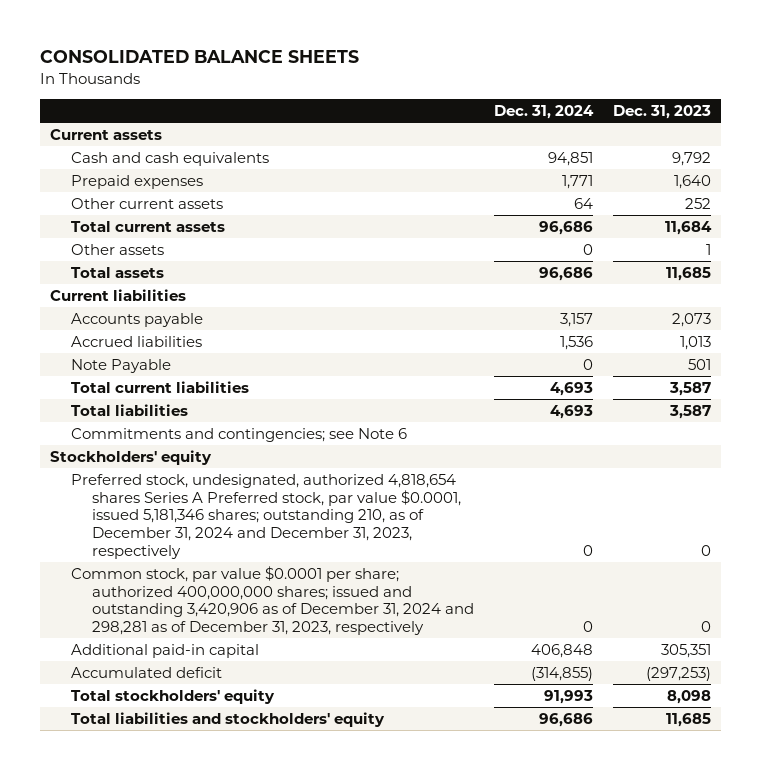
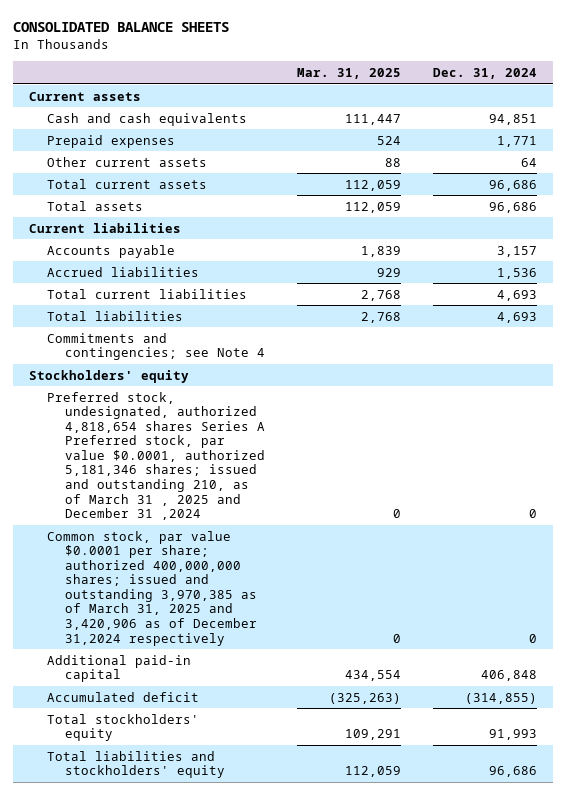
[612,104,711,119] Dec. 31, 2023 -> none
none -> [296,68,401,80] Mar. 31, 2025
[70,243,164,255] Other assets -> none
[70,358,171,373] Note Payable -> none
[70,427,407,442] Commitments and contingencies; see Note 6 -> [46,332,265,361] Commitments and contingencies; see Note 4
[70,473,462,559] Preferred stock, undesignated, authorized 4,818,654 shares Series A Preferred stock, par value $0.0001, issued 5,181,346 shares; outstanding 210, as of December 31, 2024 and December 31, 2023, respectively -> [46,391,265,521] Preferred stock, undesignated, authorized 4,818,654 shares Series A Preferred stock, par value $0.0001, authorized 5,181,346 shares; issued and outstanding 210, as of March 31 , 2025 and December 31 ,2024
[70,565,475,636] Common stock, par value $0.0001 per share; authorized 400,000,000 shares; issued and outstanding 3,420,906 as of December 31, 2024 and 298,281 as of December 31, 2023, respectively -> [46,530,257,646] Common stock, par value $0.0001 per share; authorized 400,000,000 shares; issued and outstanding 3,970,385 as of March 31, 2025 and 3,420,906 as of December 31,2024 respectively

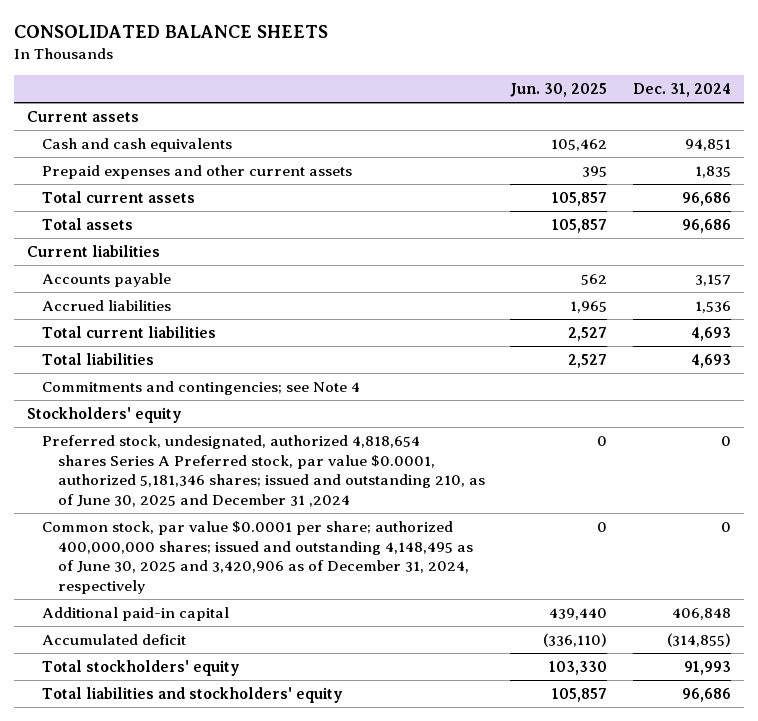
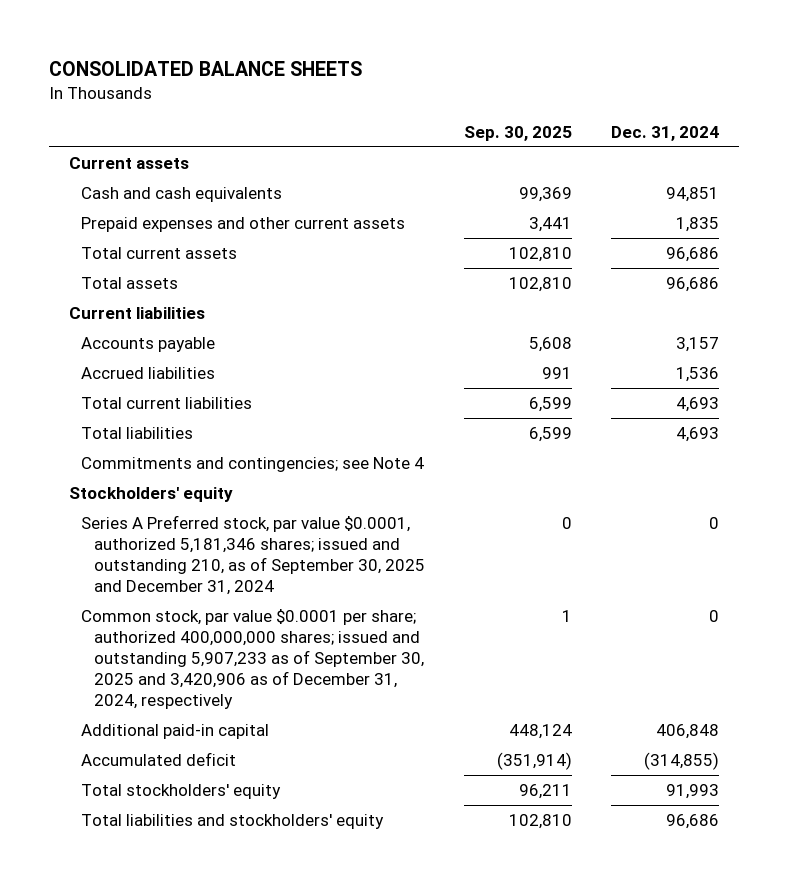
[510,82,608,97] Jun. 30, 2025 -> none
none -> [463,125,572,141] Sep. 30, 2025
[42,435,485,507] Preferred stock, undesignated, authorized 4,818,654 shares Series A Preferred stock, par value $0.0001, authorized 5,181,346 shares; issued and outstanding 210, as of June 30, 2025 and December 31 ,2024 -> [81,515,425,596] Series A Preferred stock, par value $0.0001, authorized 5,181,346 shares; issued and outstanding 210, as of September 30, 2025 and December 31, 2024
[42,521,473,594] Common stock, par value $0.0001 per share; authorized 400,000,000 shares; issued and outstanding 4,148,495 as of June 30, 2025 and 3,420,906 as of December 31, 2024, respectively -> [81,609,424,710] Common stock, par value $0.0001 per share; authorized 400,000,000 shares; issued and outstanding 5,907,233 as of September 30, 2025 and 3,420,906 as of December 31, 2024, respectively

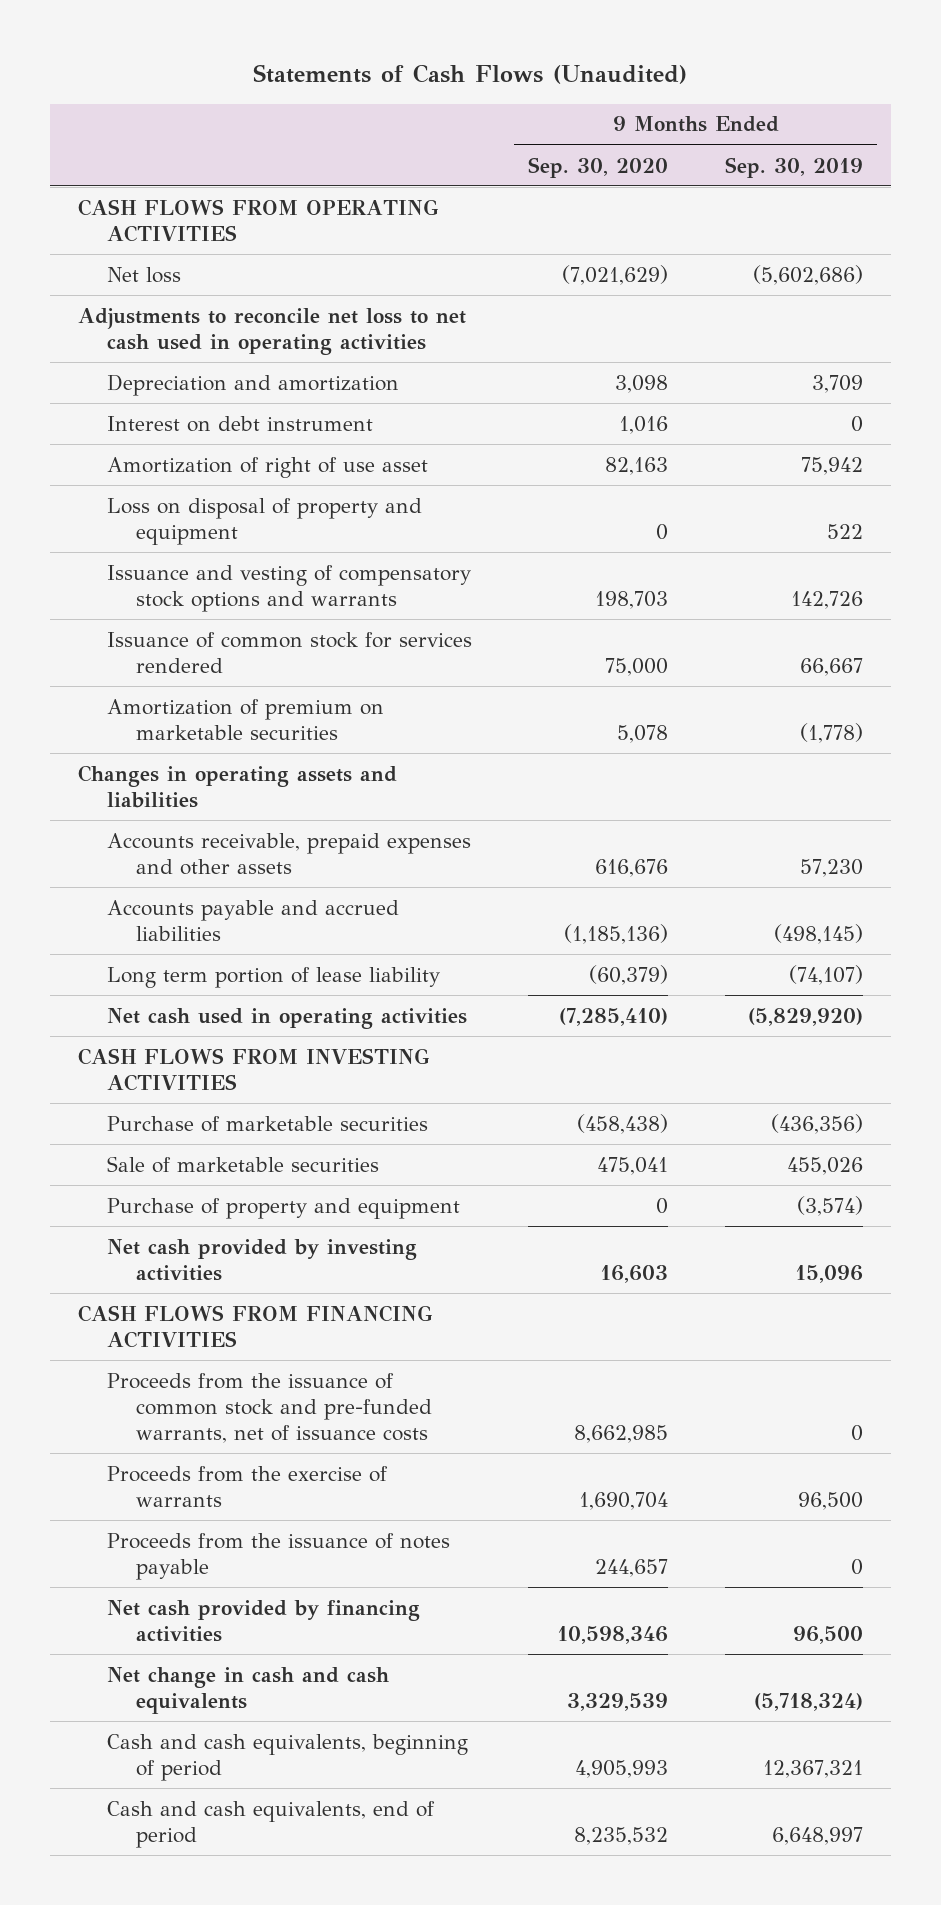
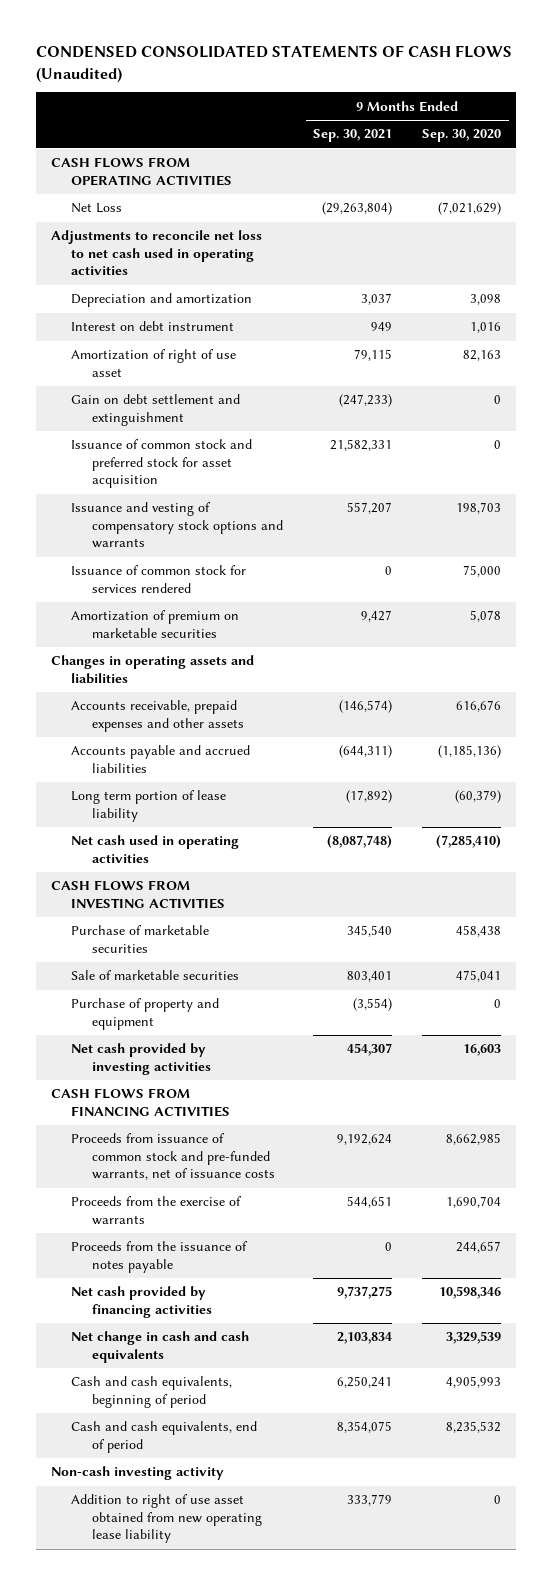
[253,64,688,85] Statements of Cash Flows (Unaudited) -> [35,45,512,83] CONDENSED CONSOLIDATED STATEMENTS OF CASH FLOWS (Unaudited)
[724,156,863,178] Sep. 30, 2019 -> none
none -> [313,129,393,143] Sep. 30, 2021
[107,266,182,283] Net loss -> [71,203,123,214] Net Loss
[107,497,423,545] Loss on disposal of property and equipment -> none
none -> [71,394,241,426] Gain on debt settlement and extinguishment
none -> [71,439,253,489] Issuance of common stock and preferred stock for asset acquisition
[577,1113,669,1134] (458,438) -> [456,925,502,938] 458,438
[107,1372,433,1443] Proceeds from the issuance of common stock and pre-funded warrants, net of issuance costs -> [71,1133,276,1181] Proceeds from issuance of common stock and pre-funded warrants, net of issuance costs
none -> [50,1466,224,1481] Non-cash investing activity
none -> [71,1494,263,1544] Addition to right of use asset obtained from new operating lease liability

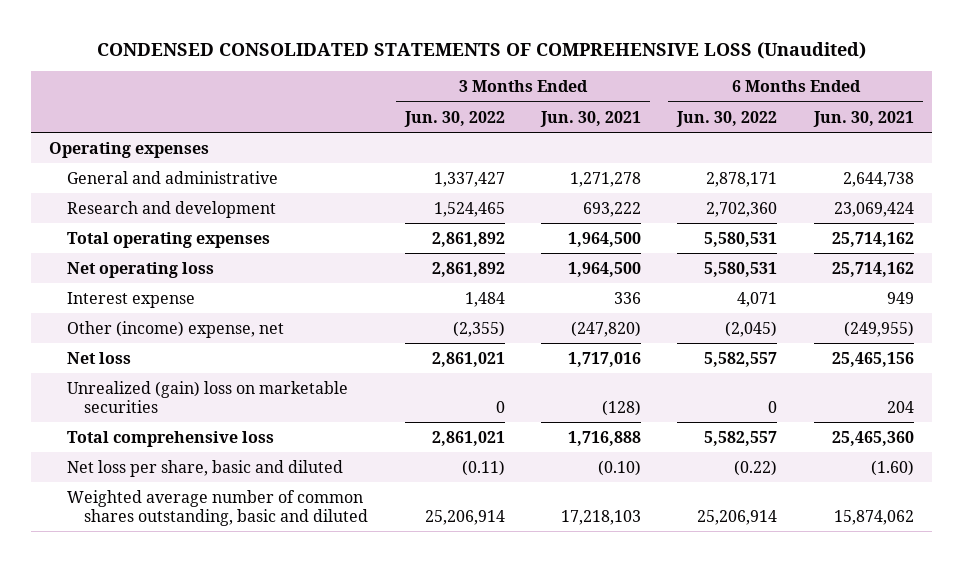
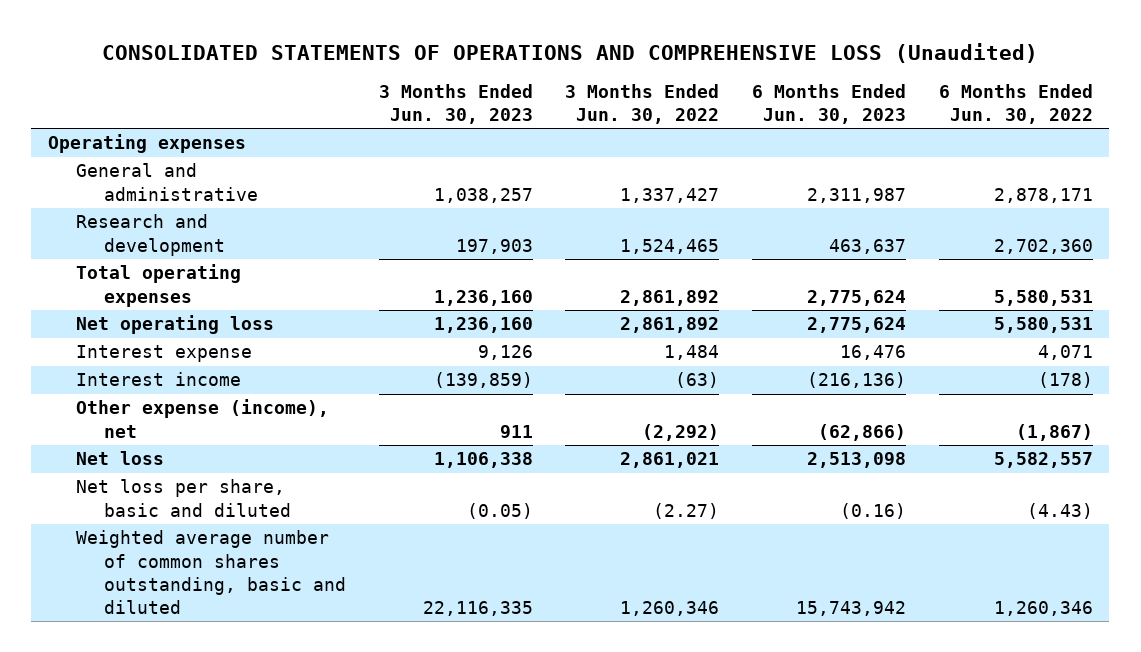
[96,41,866,59] CONDENSED CONSOLIDATED STATEMENTS OF COMPREHENSIVE LOSS (Unaudited) -> [102,42,1039,63] CONSOLIDATED STATEMENTS OF OPERATIONS AND COMPREHENSIVE LOSS (Unaudited)
[540,110,642,127] Jun. 30, 2021 -> none
[812,110,914,127] Jun. 30, 2021 -> none
none -> [378,84,533,125] 3 Months Ended Jun. 30, 2023
none -> [752,84,907,125] 6 Months Ended Jun. 30, 2023
none -> [75,372,241,387] Interest income
[66,320,284,338] Other (income) expense, net -> [75,399,329,438] Other expense (income), net
[452,320,505,337] (2,355) -> [642,423,720,441] (2,292)
[725,320,778,337] (2,045) -> [1015,423,1093,441] (1,867)
[66,380,348,413] Unrealized (gain) loss on marketable securities -> none
[66,430,274,447] Total comprehensive loss -> none
[461,459,505,476] (0.11) -> [653,502,720,519] (2.27)
[734,459,778,476] (0.22) -> [1026,502,1093,519] (4.43)
[424,509,505,525] 25,206,914 -> [620,600,720,616] 1,260,346
[697,509,778,525] 25,206,914 -> [993,600,1093,616] 1,260,346

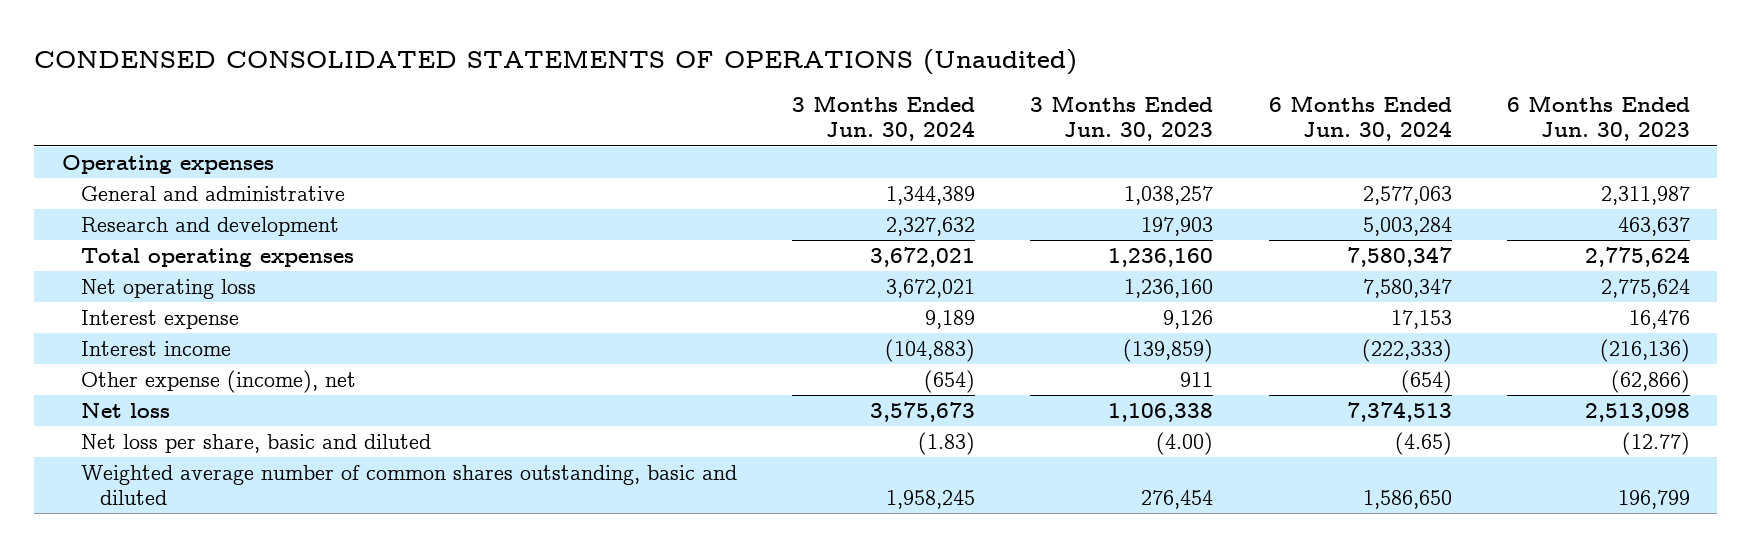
[102,42,1039,63] CONSOLIDATED STATEMENTS OF OPERATIONS AND COMPREHENSIVE LOSS (Unaudited) -> [34,48,1078,75] CONDENSED CONSOLIDATED STATEMENTS OF OPERATIONS (Unaudited)
[565,84,720,125] 3 Months Ended Jun. 30, 2022 -> none
[938,84,1093,125] 6 Months Ended Jun. 30, 2022 -> none
none -> [792,95,976,142] 3 Months Ended Jun. 30, 2024
none -> [1268,95,1452,142] 6 Months Ended Jun. 30, 2024
[466,502,533,519] (0.05) -> [1156,432,1214,456] (4.00)
[840,502,907,519] (0.16) -> [1621,432,1690,456] (12.77)
[422,600,533,616] 22,116,335 -> [1141,490,1214,510] 276,454
[796,600,907,616] 15,743,942 -> [1617,490,1690,510] 196,799

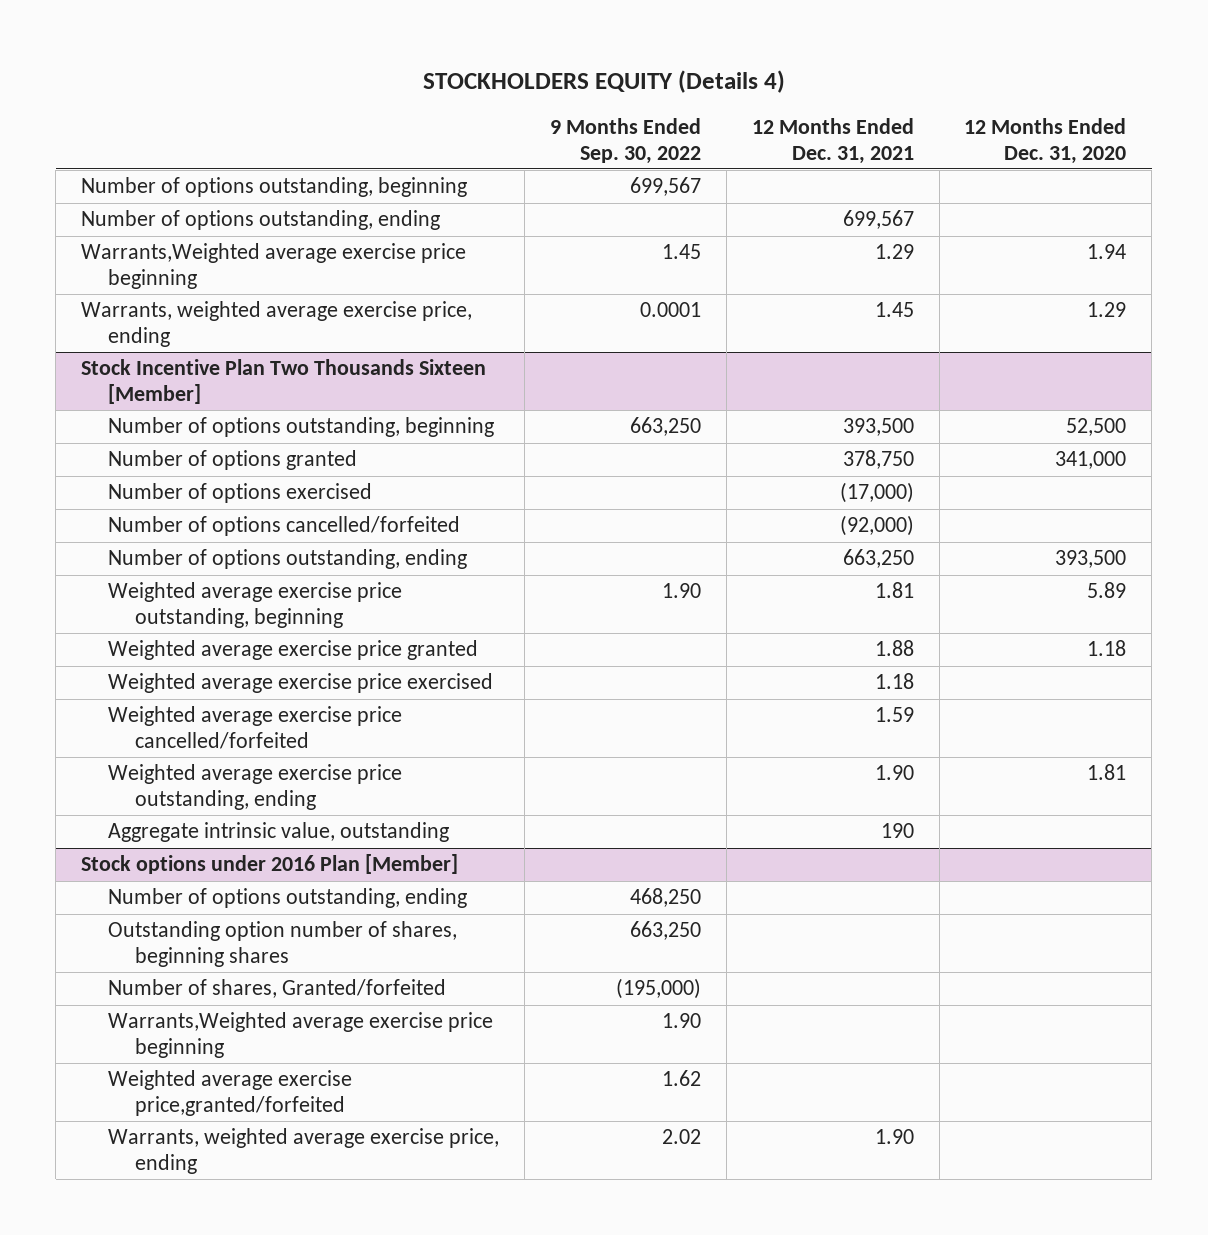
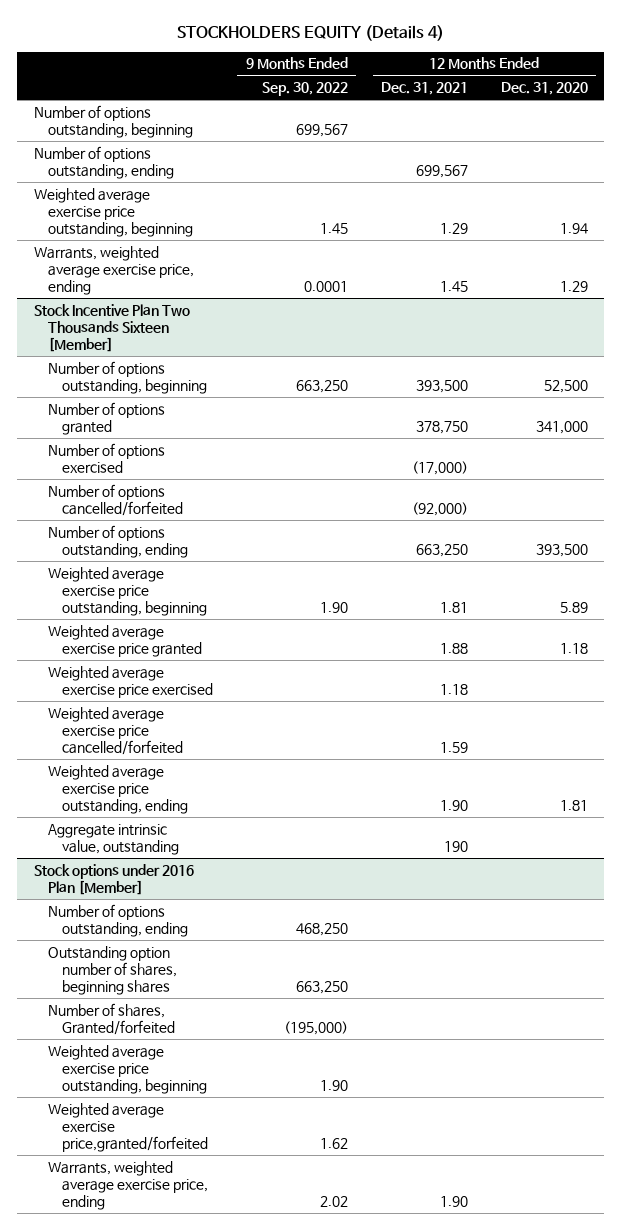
[81,243,467,289] Warrants,Weighted average exercise price beginning -> [33,187,193,237] Weighted average exercise price outstanding, beginning
[108,1012,494,1058] Warrants,Weighted average exercise price beginning -> [47,1044,207,1094] Weighted average exercise price outstanding, beginning

